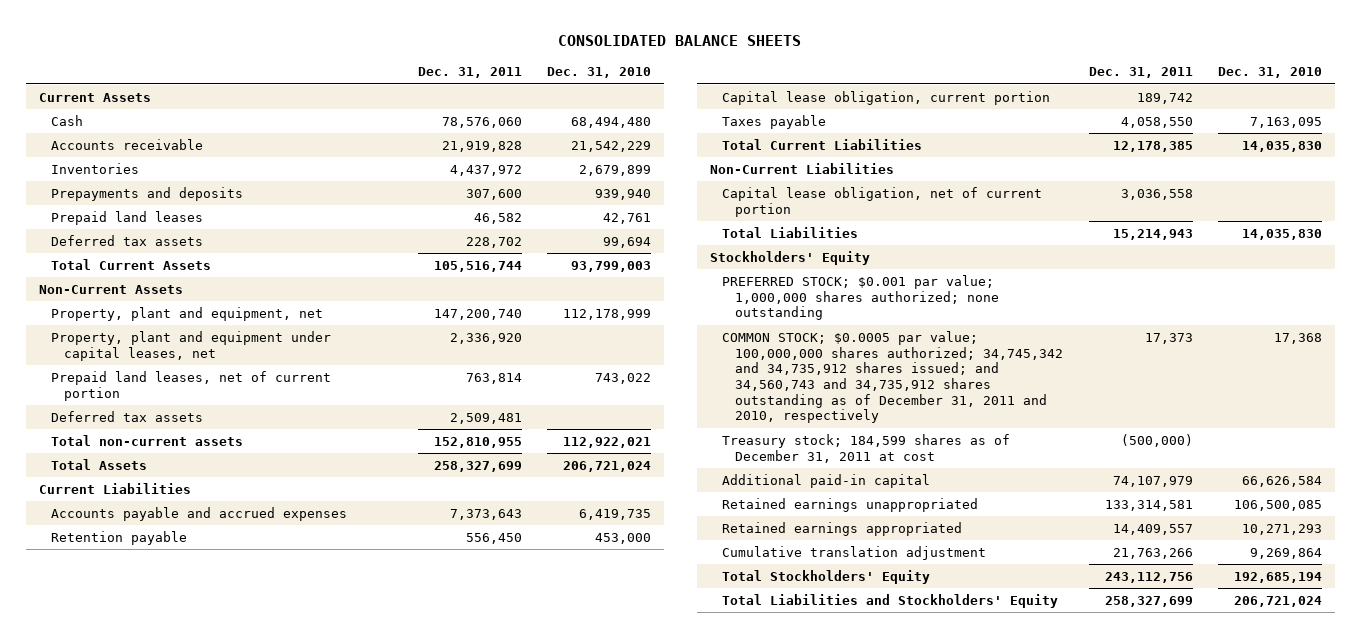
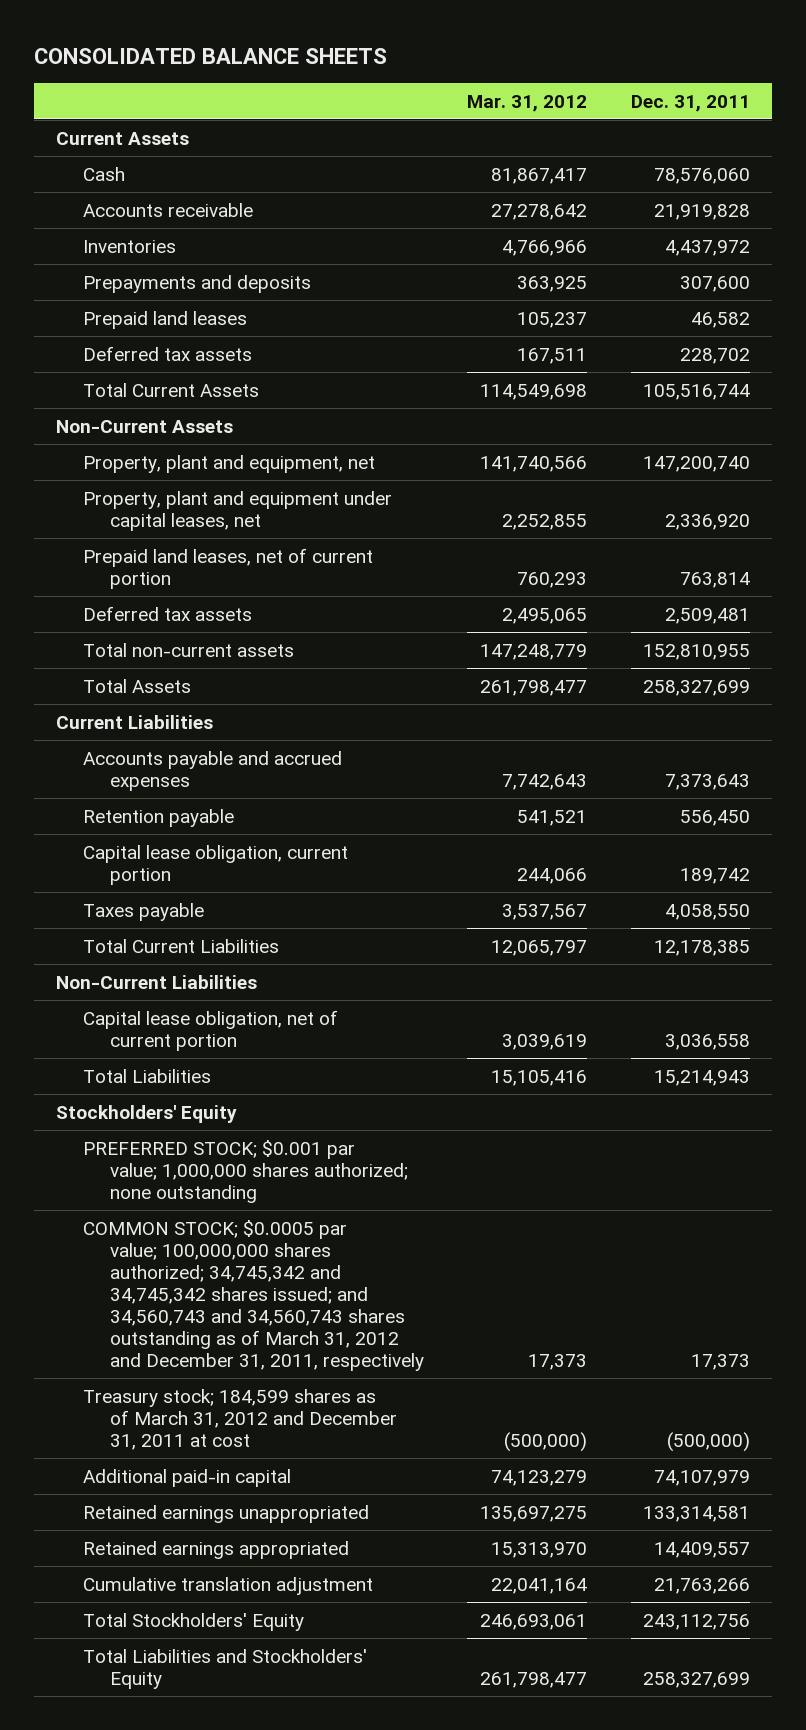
[547,67,652,79] Dec. 31, 2010 -> none
none -> [467,94,588,112] Mar. 31, 2012
[722,331,1063,424] COMMON STOCK; $0.0005 par value; 100,000,000 shares authorized; 34,745,342 and 34,735,912 shares issued; and 34,560,743 and 34,735,912 shares outstanding as of December 31, 2011 and 2010, respectively -> [82,1219,424,1371] COMMON STOCK; $0.0005 par value; 100,000,000 shares authorized; 34,745,342 and 34,745,342 shares issued; and 34,560,743 and 34,560,743 shares outstanding as of March 31, 2012 and December 31, 2011, respectively
[722,434,1011,463] Treasury stock; 184,599 shares as of December 31, 2011 at cost -> [82,1388,397,1450] Treasury stock; 184,599 shares as of March 31, 2012 and December 31, 2011 at cost

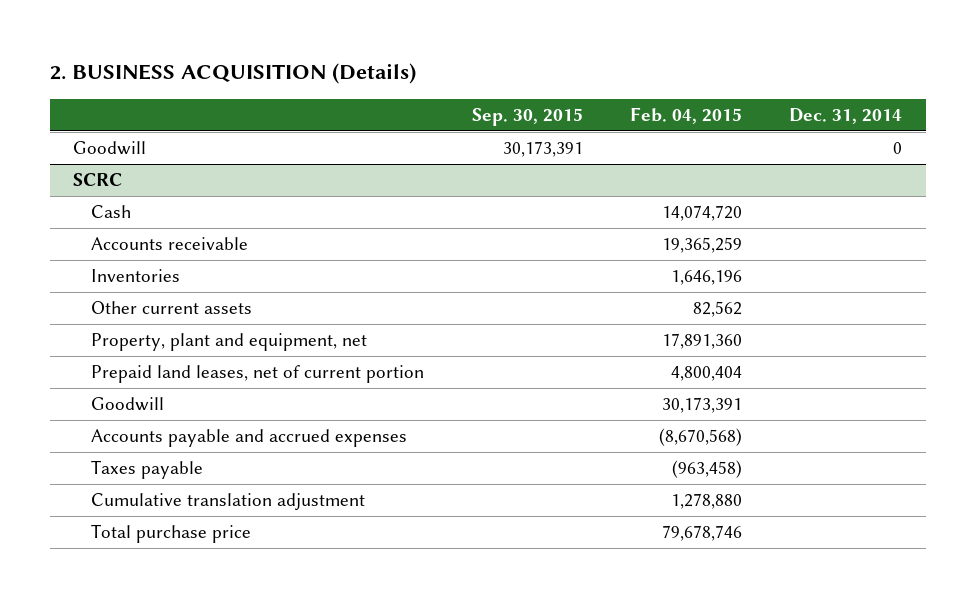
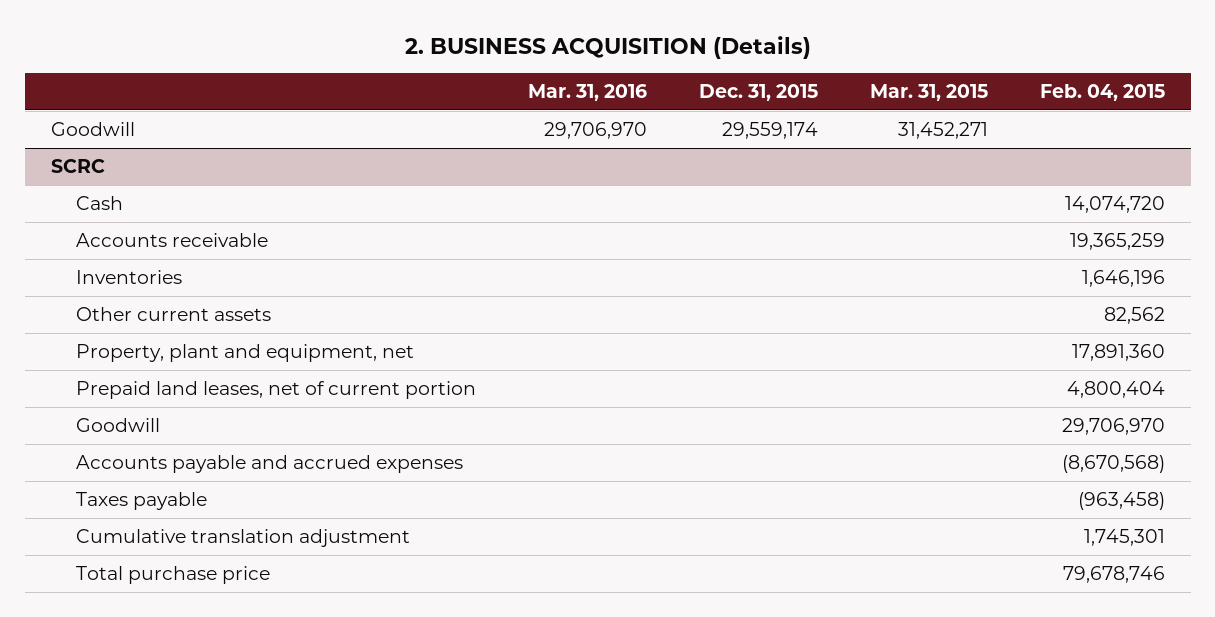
[471,108,583,127] Sep. 30, 2015 -> none
[789,108,903,125] Dec. 31, 2014 -> none
none -> [527,84,647,102] Mar. 31, 2016
none -> [698,84,818,102] Dec. 31, 2015
none -> [869,84,988,102] Mar. 31, 2015
[661,397,742,414] 30,173,391 -> [1061,418,1165,436] 29,706,970
[670,493,742,510] 1,278,880 -> [1083,529,1165,547] 1,745,301

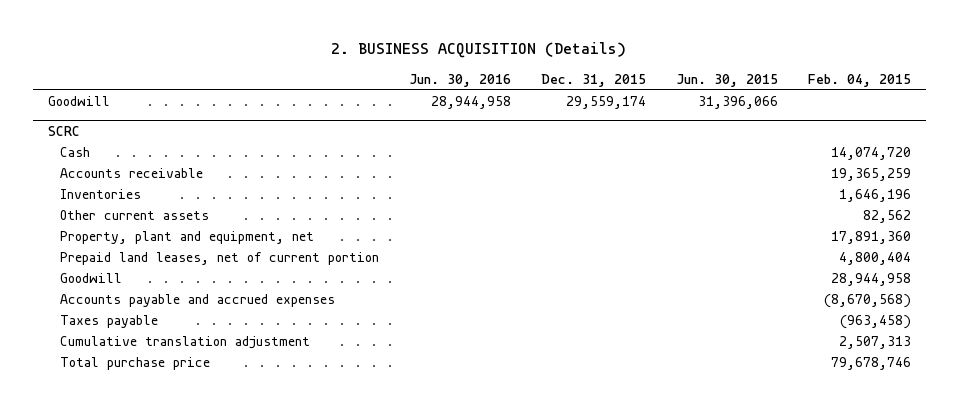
[527,84,647,102] Mar. 31, 2016 -> none
[869,84,988,102] Mar. 31, 2015 -> none
none -> [408,73,511,87] Jun. 30, 2016
none -> [675,73,778,87] Jun. 30, 2015
[1061,418,1165,436] 29,706,970 -> [830,273,911,287] 28,944,958
[1083,529,1165,547] 1,745,301 -> [838,336,911,350] 2,507,313

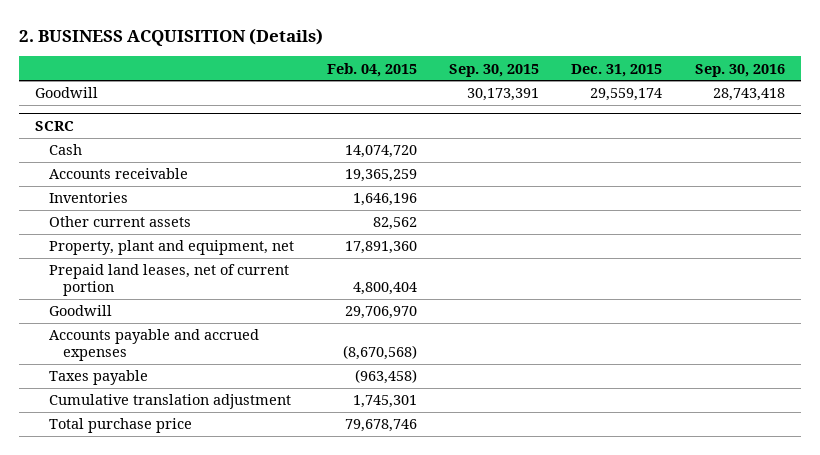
[408,73,511,87] Jun. 30, 2016 -> none
[675,73,778,87] Jun. 30, 2015 -> none
none -> [448,63,539,77] Sep. 30, 2015
none -> [694,63,785,77] Sep. 30, 2016
[830,273,911,287] 28,944,958 -> [344,306,417,320] 29,706,970
[838,336,911,350] 2,507,313 -> [352,395,417,409] 1,745,301

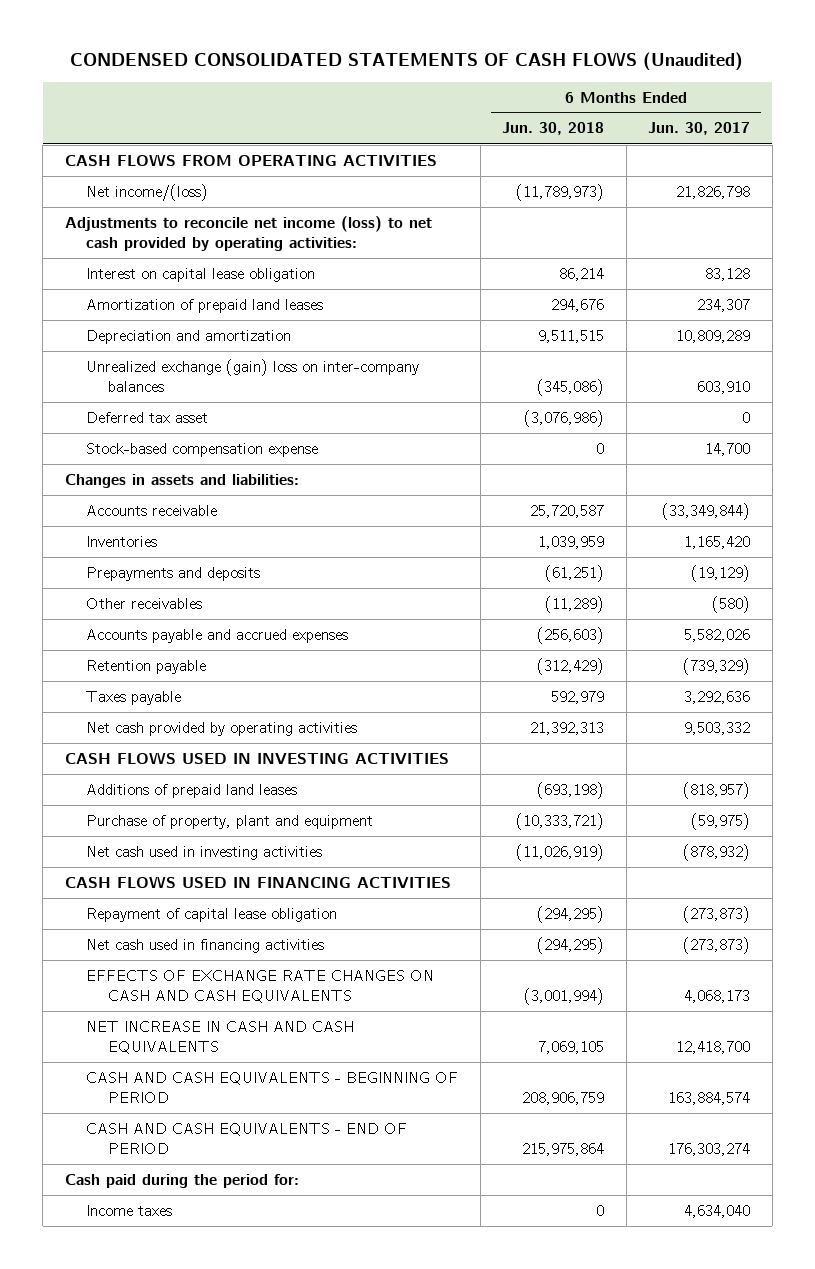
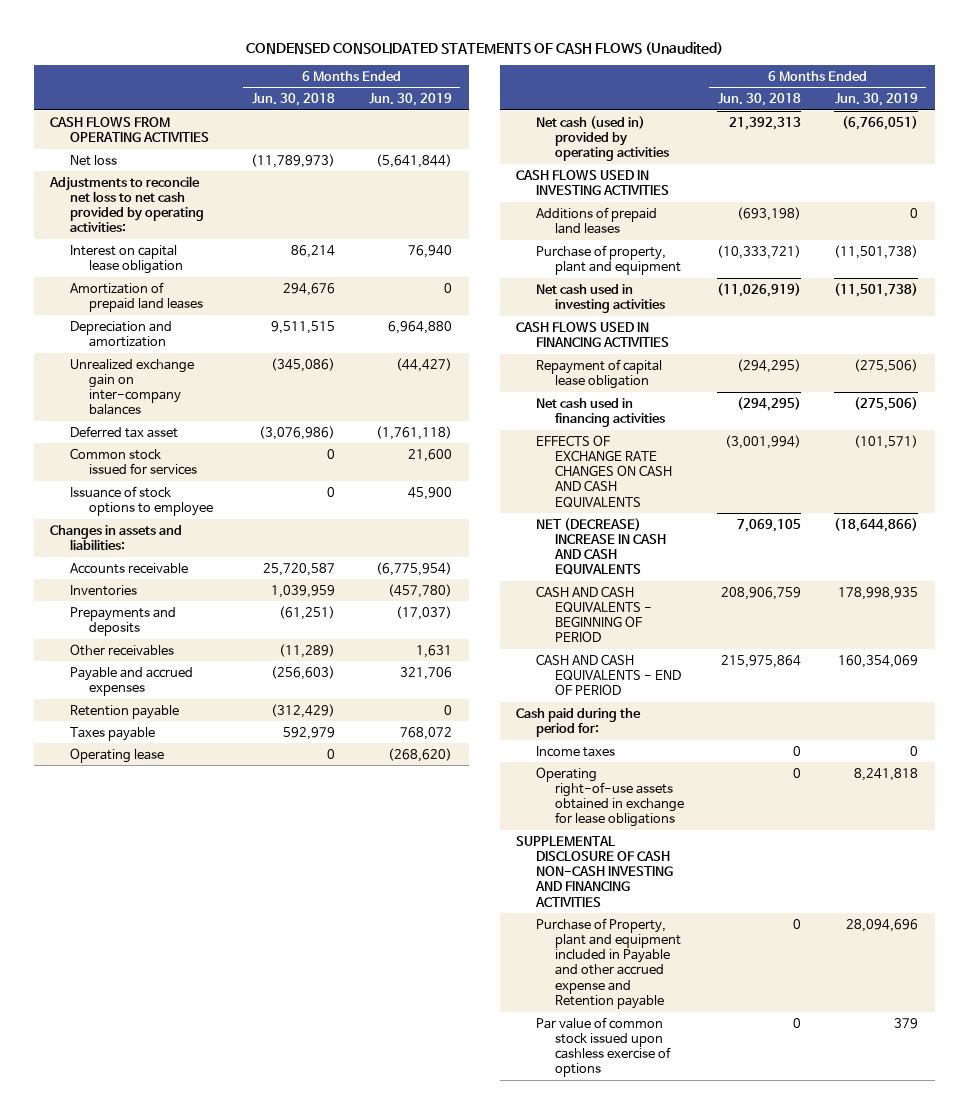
[648,122,751,136] Jun. 30, 2017 -> none
none -> [369,93,453,107] Jun. 30, 2019
[86,183,209,201] Net income/(loss) -> [69,154,117,166] Net loss
[64,215,432,251] Adjustments to reconcile net income (loss) to net cash provided by operating activities: -> [49,175,204,233] Adjustments to reconcile net loss to net cash provided by operating activities:
[86,358,420,392] Unrealized exchange (gain) loss on inter-company balances -> [69,358,194,416] Unrealized exchange gain on inter-company balances
none -> [69,447,197,475] Common stock issued for services
[86,442,319,457] Stock-based compensation expense -> [69,485,213,516] Issuance of stock options to employee
[86,628,349,643] Accounts payable and accrued expenses -> [69,666,193,696] Payable and accrued expenses
none -> [69,747,164,763] Operating lease
[86,721,358,736] Net cash provided by operating activities -> [535,115,669,162] Net cash (used in) provided by operating activities
[86,1020,355,1054] NET INCREASE IN CASH AND CASH EQUIVALENTS -> [535,517,666,576] NET (DECREASE) INCREASE IN CASH AND CASH EQUIVALENTS
none -> [535,766,684,828] Operating right-of-use assets obtained in exchange for lease obligations
none -> [516,835,673,907] SUPPLEMENTAL DISCLOSURE OF CASH NON-CASH INVESTING AND FINANCING ACTIVITIES
none -> [535,917,681,1009] Purchase of Property, plant and equipment included in Payable and other accrued expense and Retention payable
none -> [535,1016,671,1078] Par value of common stock issued upon cashless exercise of options

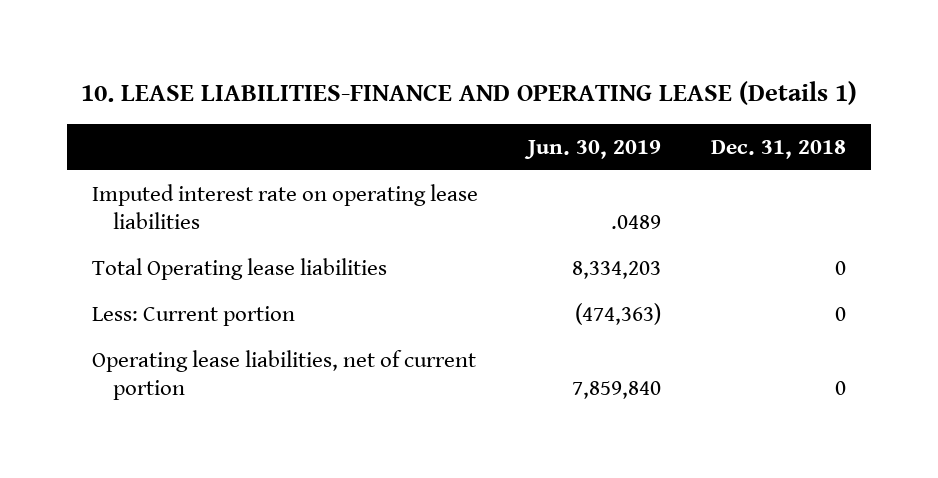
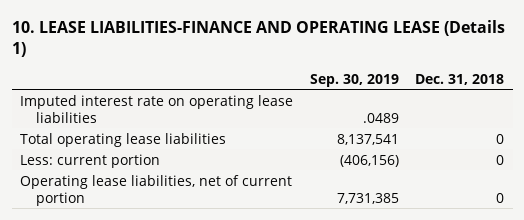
[523,139,661,159] Jun. 30, 2019 -> none
none -> [309,73,399,87] Sep. 30, 2019
[91,257,387,280] Total Operating lease liabilities -> [19,132,226,147] Total operating lease liabilities
[91,305,295,326] Less: Current portion -> [19,153,160,168] Less: current portion

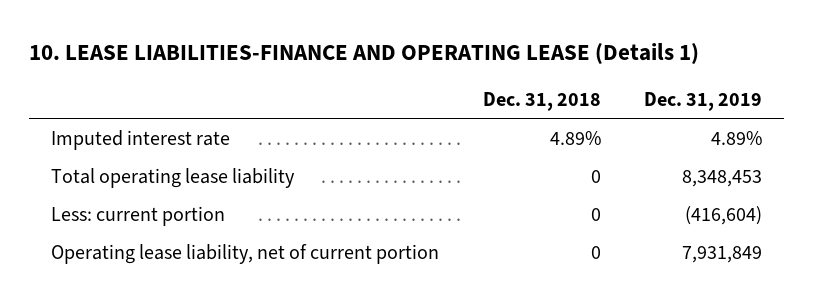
[309,73,399,87] Sep. 30, 2019 -> none
none -> [644,91,763,111] Dec. 31, 2019
[19,94,293,123] Imputed interest rate on operating lease liabilities -> none
none -> [51,129,231,150] Imputed interest rate
[19,132,226,147] Total operating lease liabilities -> [51,167,296,188] Total operating lease liability
[19,174,292,206] Operating lease liabilities, net of current portion -> [51,243,440,264] Operating lease liability, net of current portion

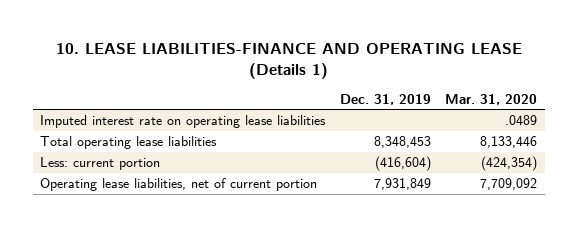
[482,91,601,111] Dec. 31, 2018 -> none
none -> [445,93,538,105] Mar. 31, 2020
[51,129,231,150] Imputed interest rate -> none
none -> [40,115,327,129] Imputed interest rate on operating lease liabilities
[51,167,296,188] Total operating lease liability -> [40,136,218,150] Total operating lease liabilities
[51,243,440,264] Operating lease liability, net of current portion -> [40,178,318,192] Operating lease liabilities, net of current portion

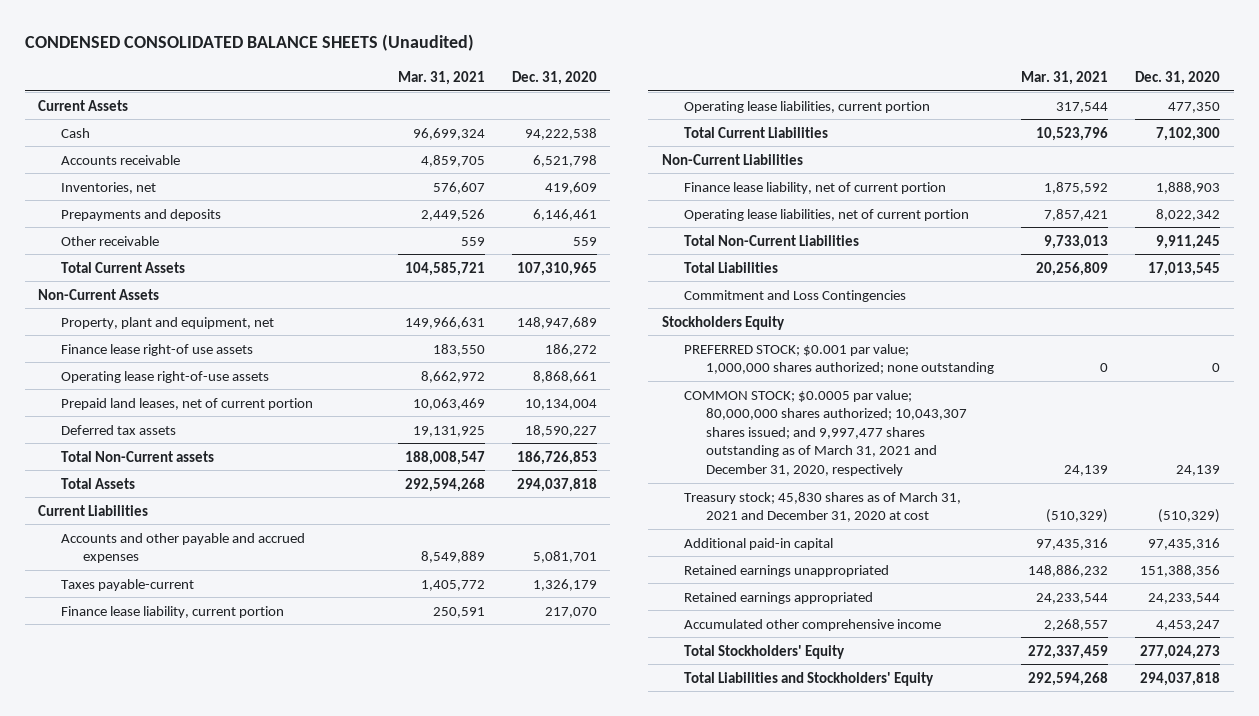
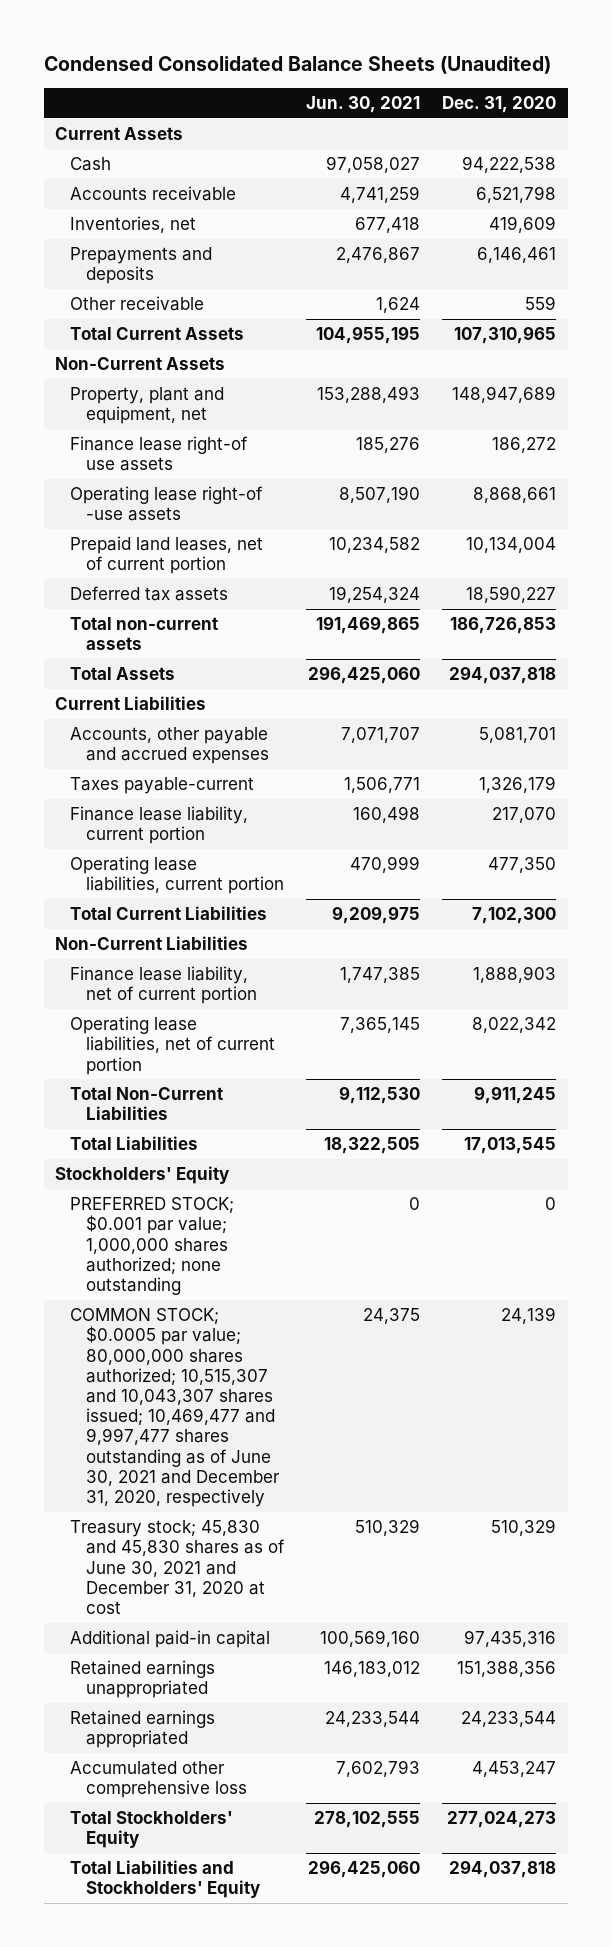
[24,34,474,52] CONDENSED CONSOLIDATED BALANCE SHEETS (Unaudited) -> [43,55,551,74] Condensed Consolidated Balance Sheets (Unaudited)
[397,71,485,86] Mar. 31, 2021 -> none
none -> [306,95,421,113] Jun. 30, 2021
[60,370,269,383] Operating lease right-of-use assets -> [70,486,264,522] Operating lease right-of -use assets
[60,450,214,462] Total Non-Current assets -> [70,617,219,651] Total non-current assets
[60,532,305,564] Accounts and other payable and accrued expenses -> [70,727,269,765] Accounts, other payable and accrued expenses
[684,289,907,302] Commitment and Loss Contingencies -> none
[661,315,785,330] Stockholders Equity -> [55,1166,230,1185] Stockholders' Equity
[684,389,968,477] COMMON STOCK; $0.0005 par value; 80,000,000 shares authorized; 10,043,307 shares issued; and 9,997,477 shares outstanding as of March 31, 2021 and December 31, 2020, respectively -> [70,1308,280,1508] COMMON STOCK; $0.0005 par value; 80,000,000 shares authorized; 10,515,307 and 10,043,307 shares issued; 10,469,477 and 9,997,477 shares outstanding as of June 30, 2021 and December 31, 2020, respectively
[684,491,962,523] Treasury stock; 45,830 shares as of March 31, 2021 and December 31, 2020 at cost -> [70,1520,285,1615] Treasury stock; 45,830 and 45,830 shares as of June 30, 2021 and December 31, 2020 at cost
[1158,509,1221,524] (510,329) -> [491,1519,557,1537] 510,329
[684,618,942,631] Accumulated other comprehensive income -> [70,1761,247,1799] Accumulated other comprehensive loss

